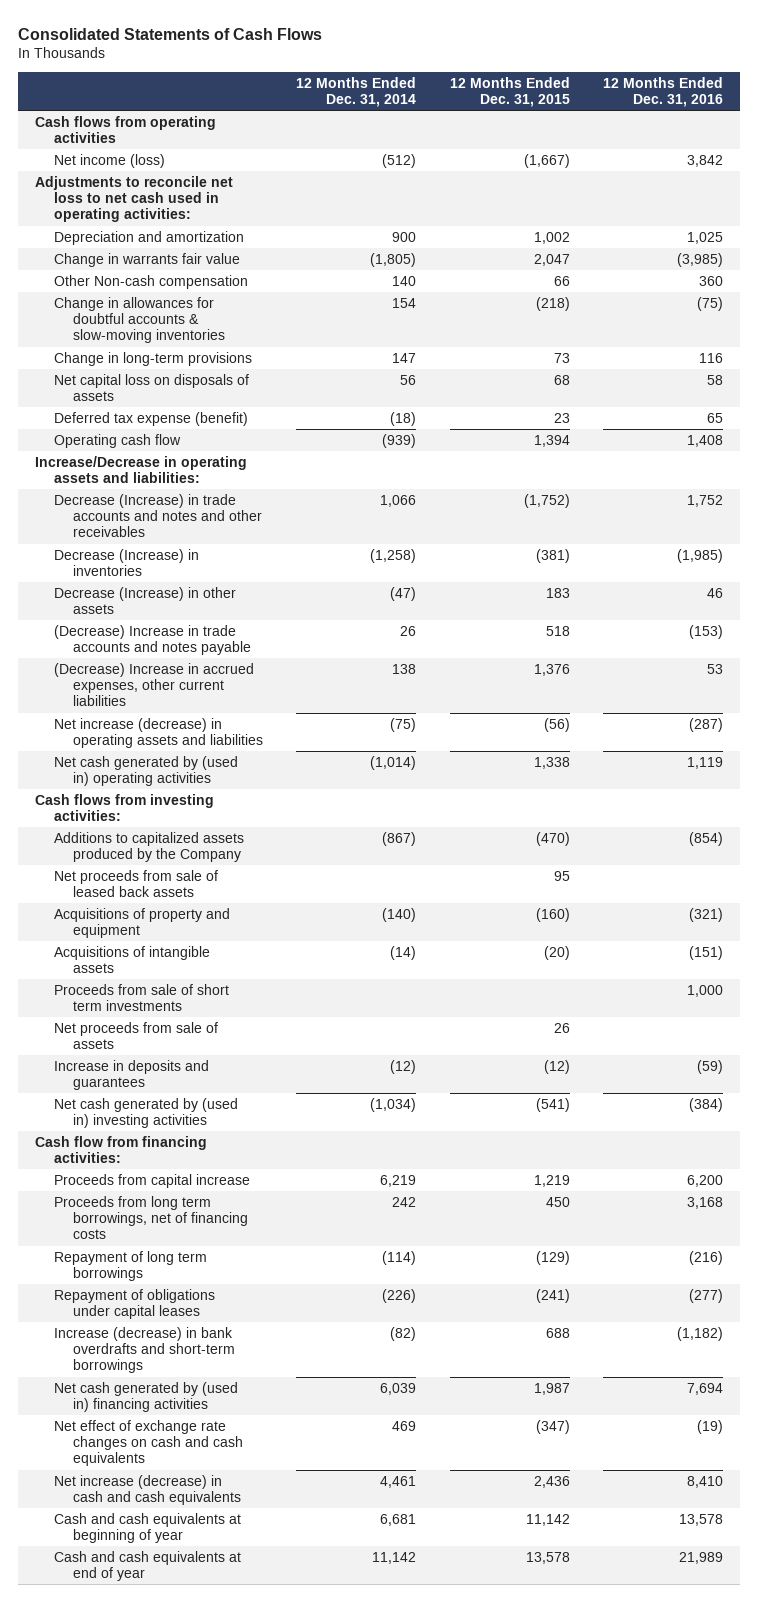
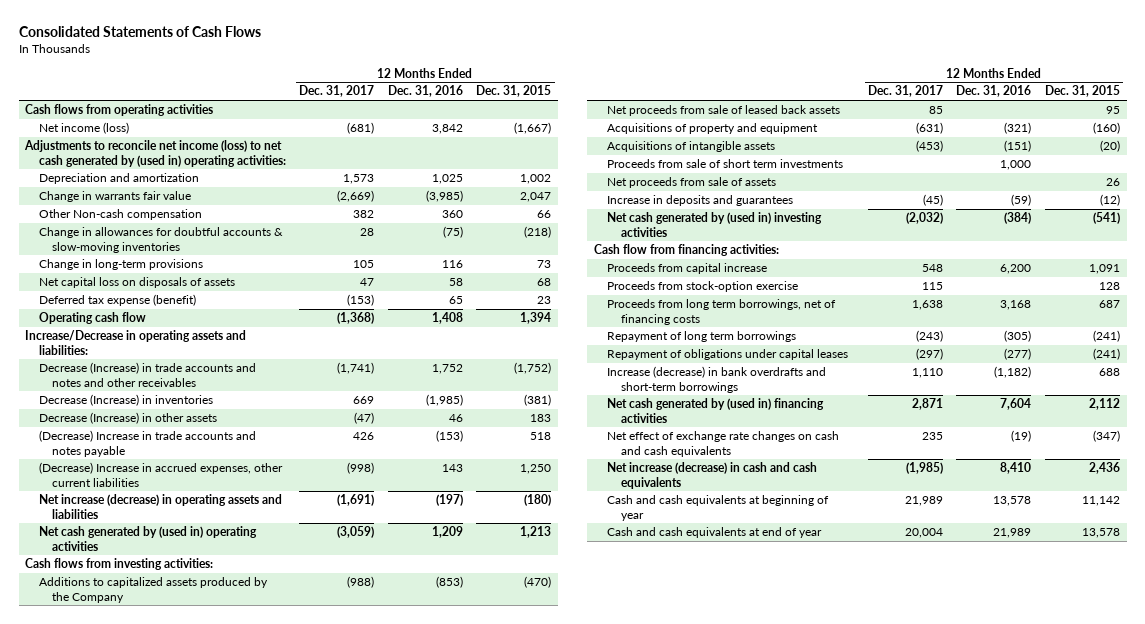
[296,76,417,108] 12 Months Ended Dec. 31, 2014 -> none
none -> [299,85,375,98] Dec. 31, 2017
[35,175,234,223] Adjustments to reconcile net loss to net cash used in operating activities: -> [24,140,286,167] Adjustments to reconcile net income (loss) to net cash generated by (used in) operating activities:
[533,663,570,676] 1,376 -> [520,464,552,475] 1,250
[707,663,724,674] 53 -> [441,464,463,473] 143
[543,717,570,732] (56) -> [524,494,552,507] (180)
[689,717,724,732] (287) -> [435,494,463,507] (197)
[533,756,570,769] 1,338 -> [520,526,552,539] 1,213
[687,756,724,769] 1,119 -> [431,526,463,539] 1,209
[689,831,724,846] (854) -> [435,576,463,589] (853)
[533,1174,570,1187] 1,219 -> [1088,264,1120,275] 1,091
none -> [607,281,799,293] Proceeds from stock-option exercise
[545,1196,570,1207] 450 -> [1098,300,1120,309] 687
[535,1250,570,1265] (129) -> [1092,330,1120,343] (241)
[689,1250,724,1265] (216) -> [1004,330,1032,343] (305)
[533,1382,570,1395] 1,987 -> [1088,398,1120,411] 2,112
[687,1382,724,1395] 7,694 -> [1000,398,1032,411] 7,604

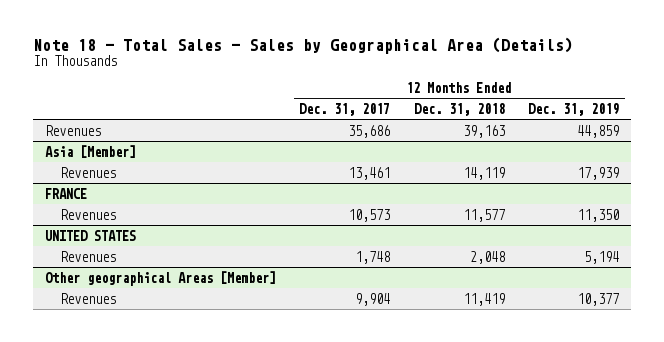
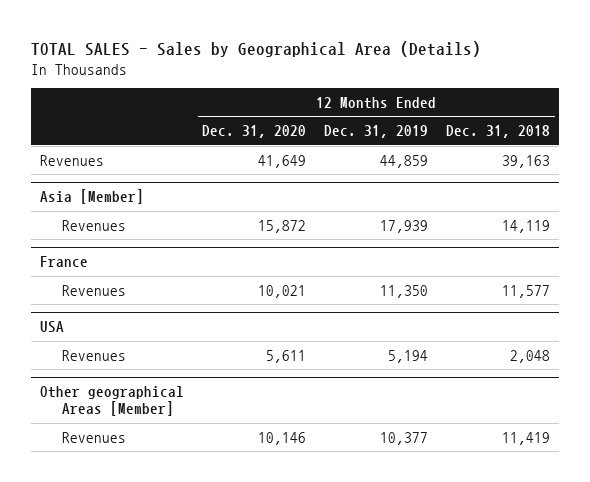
[33,36,574,54] Note 18 - Total Sales - Sales by Geographical Area (Details) -> [31,40,482,57] TOTAL SALES - Sales by Geographical Area (Details)
[299,102,391,116] Dec. 31, 2017 -> none
none -> [202,125,307,139] Dec. 31, 2020
[44,187,87,199] FRANCE -> [40,256,89,268] France
[44,229,136,241] UNITED STATES -> [40,321,65,334] USA

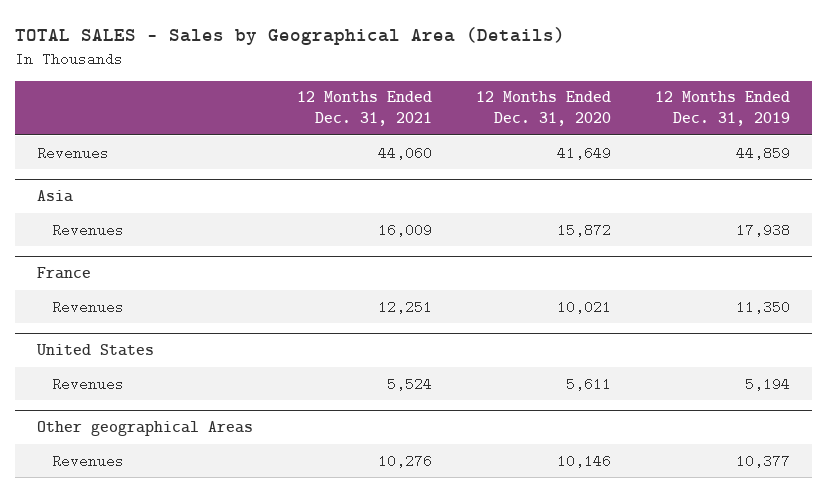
[446,125,551,139] Dec. 31, 2018 -> none
none -> [297,91,433,127] 12 Months Ended Dec. 31, 2021
[40,189,145,205] Asia [Member] -> [37,190,74,203] Asia
[380,219,429,233] 17,939 -> [736,222,791,237] 17,938
[40,321,65,334] USA -> [36,344,155,357] United States
[40,386,185,417] Other geographical Areas [Member] -> [37,421,254,437] Other geographical Areas

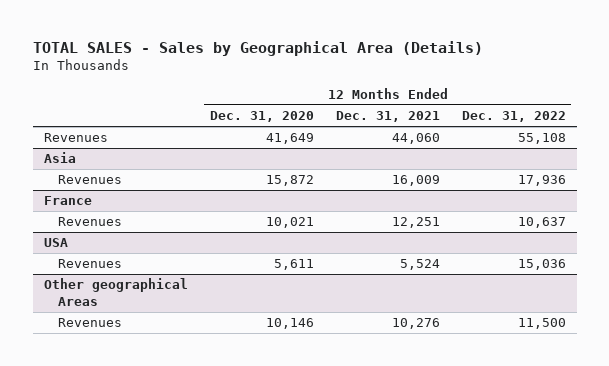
[655,91,791,127] 12 Months Ended Dec. 31, 2019 -> none
none -> [461,111,566,123] Dec. 31, 2022
[36,344,155,357] United States -> [43,238,68,248] USA

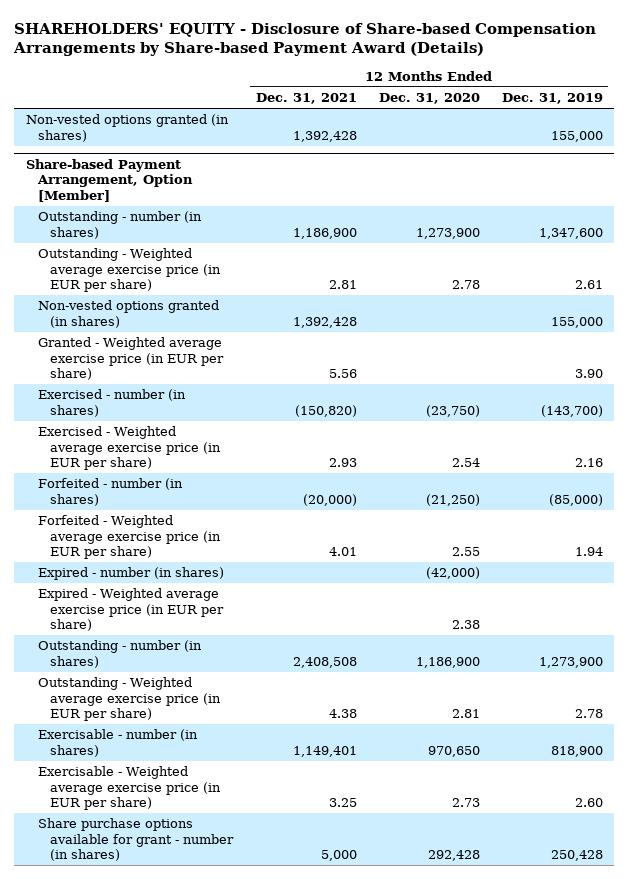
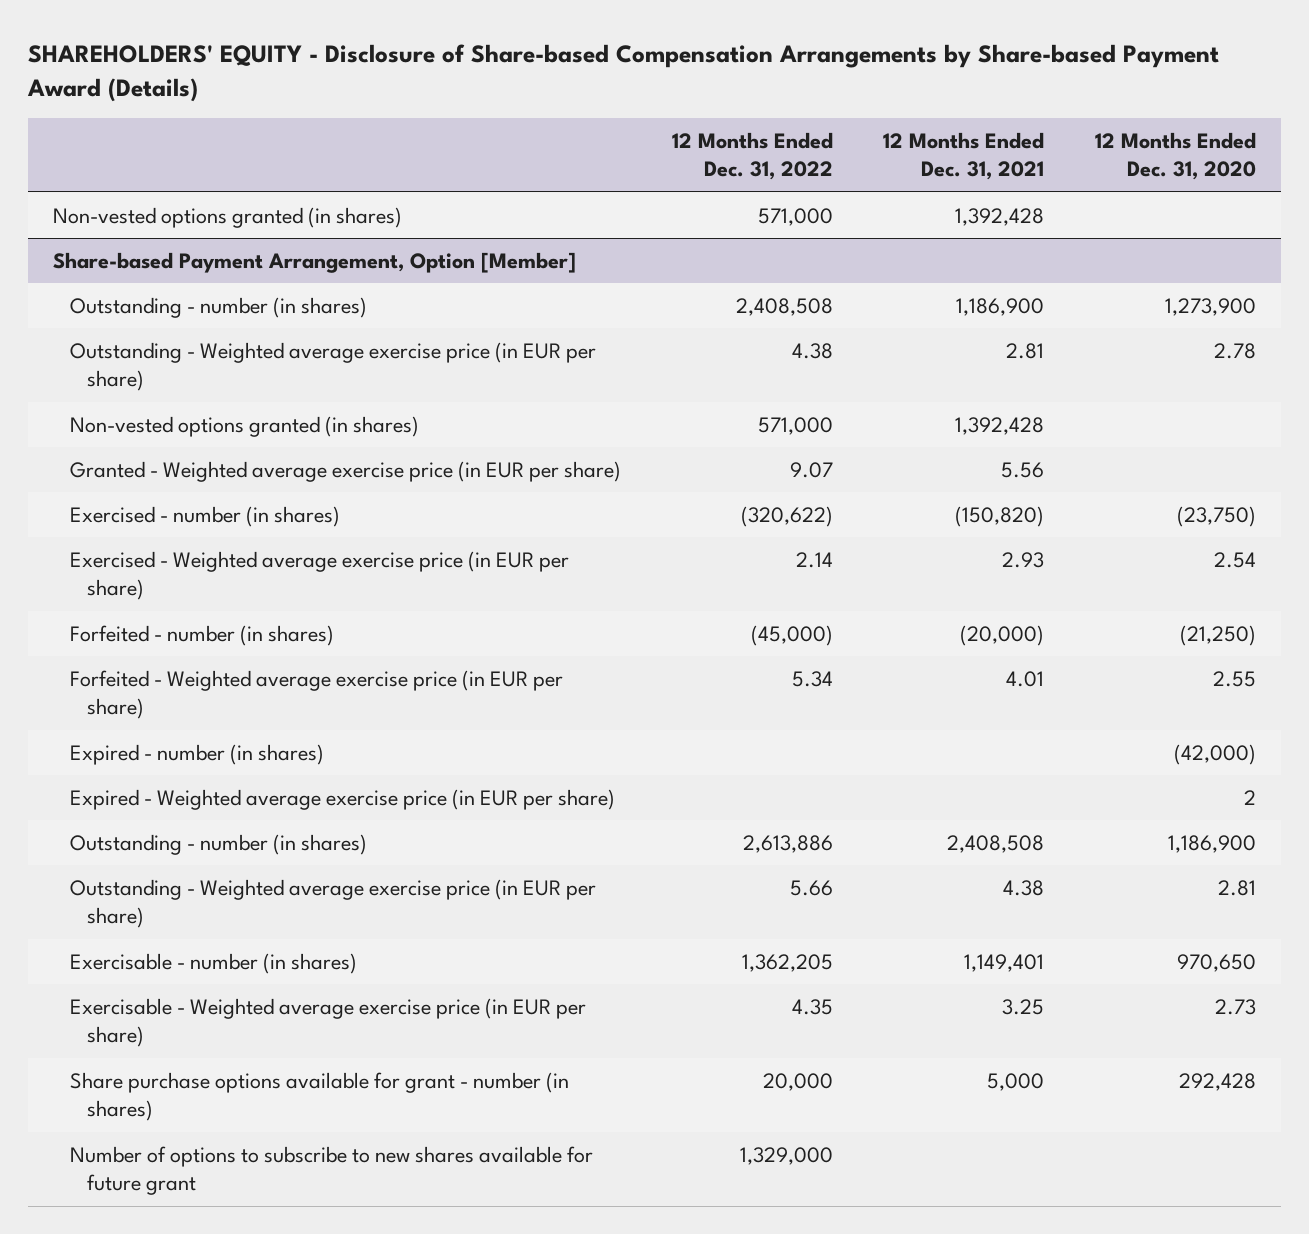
[501,92,603,104] Dec. 31, 2019 -> none
none -> [671,132,833,181] 12 Months Ended Dec. 31, 2022
[451,619,480,629] 2.38 -> [1243,789,1256,805] 2
none -> [70,1145,594,1196] Number of options to subscribe to new shares available for future grant

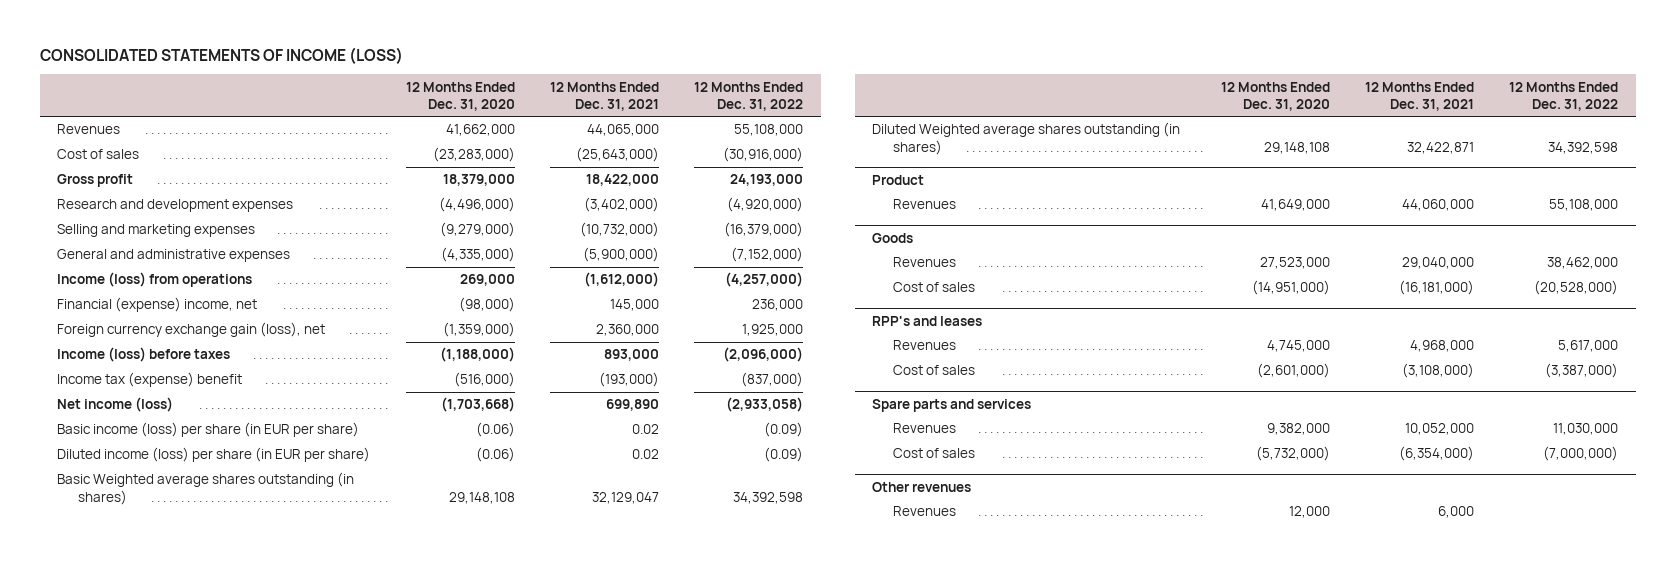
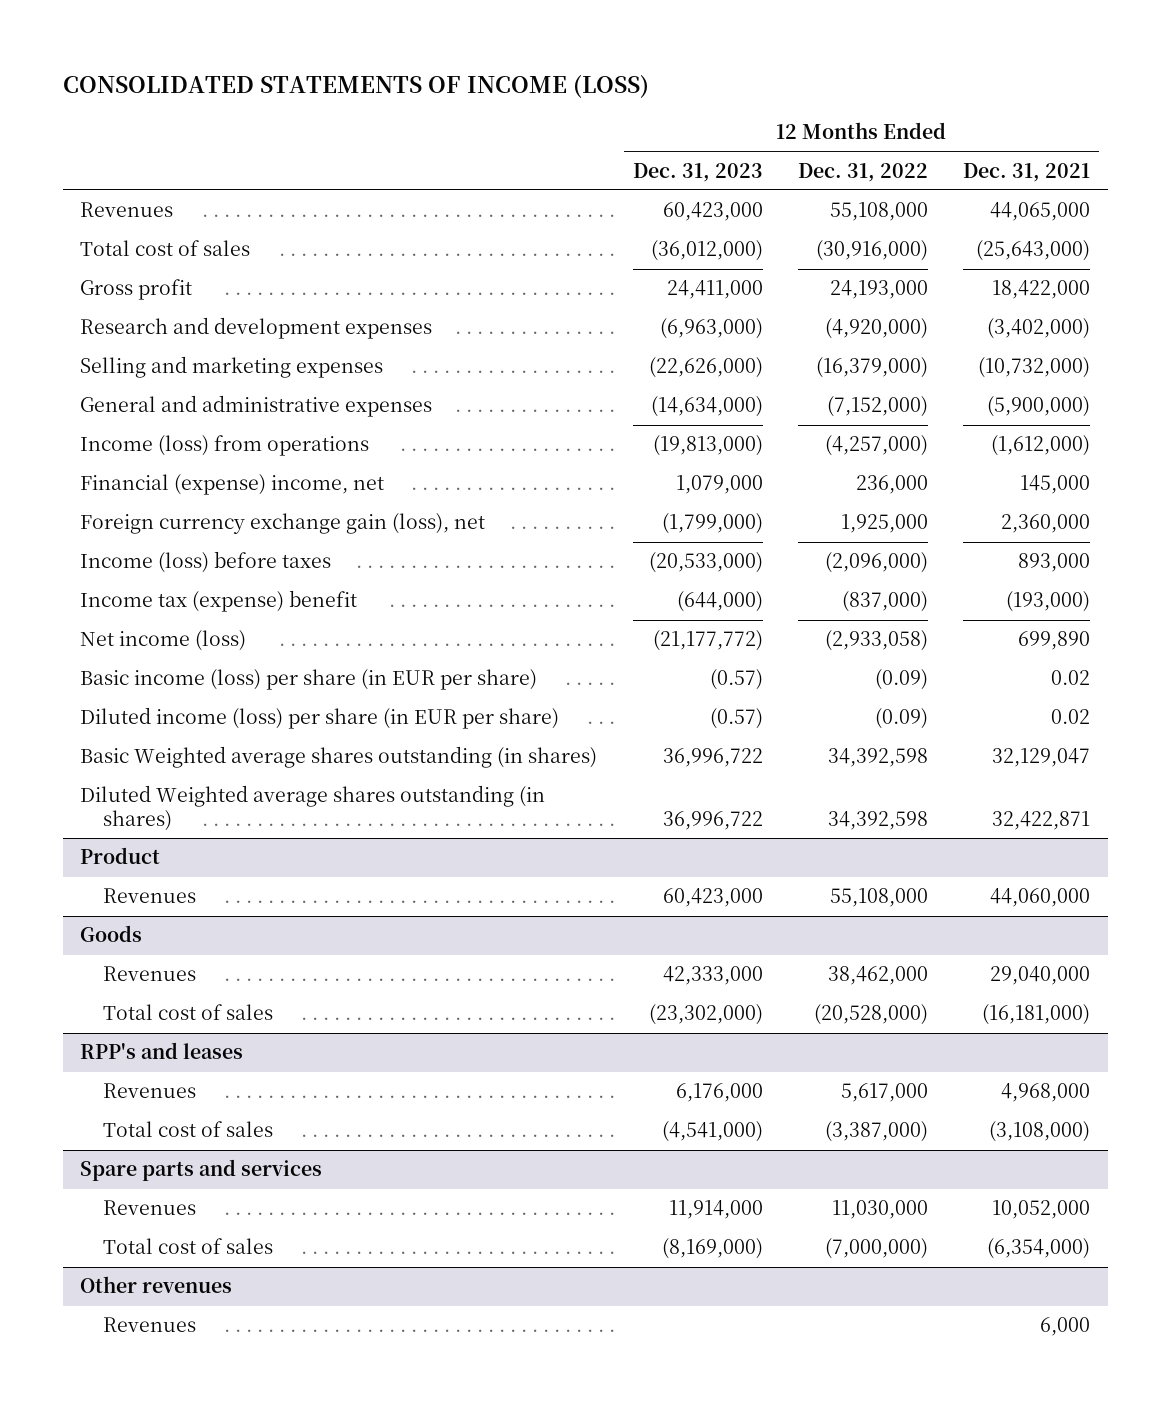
[405,81,515,111] 12 Months Ended Dec. 31, 2020 -> none
none -> [632,162,763,182] Dec. 31, 2023
[57,149,140,160] Cost of sales -> [80,240,251,257] Total cost of sales
[893,282,976,293] Cost of sales -> [103,1004,274,1021] Total cost of sales
[893,365,976,376] Cost of sales -> [103,1121,274,1138] Total cost of sales
[893,448,976,459] Cost of sales -> [103,1238,274,1255] Total cost of sales

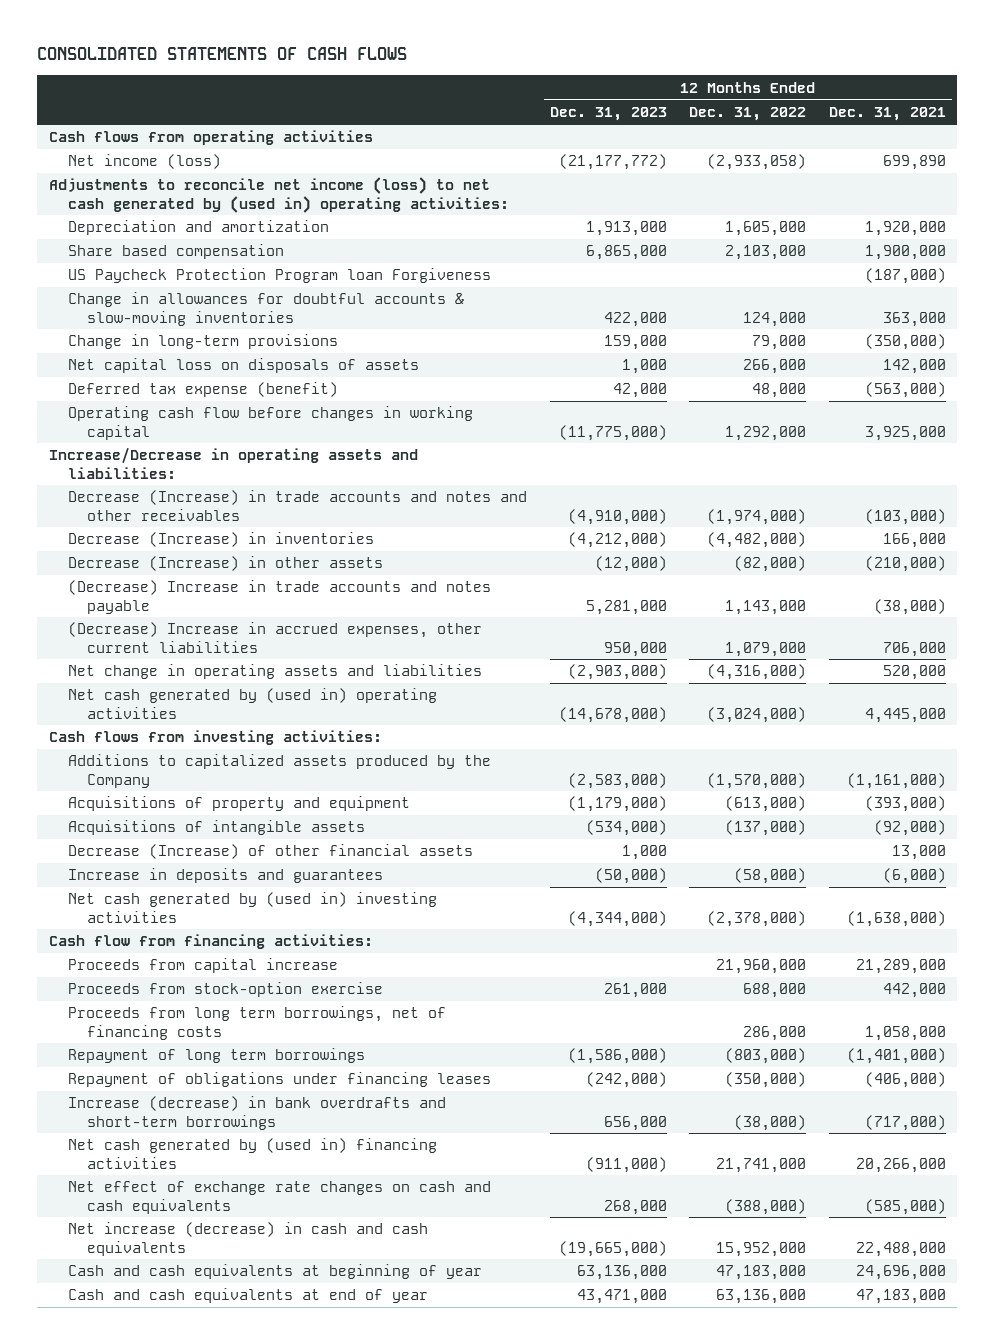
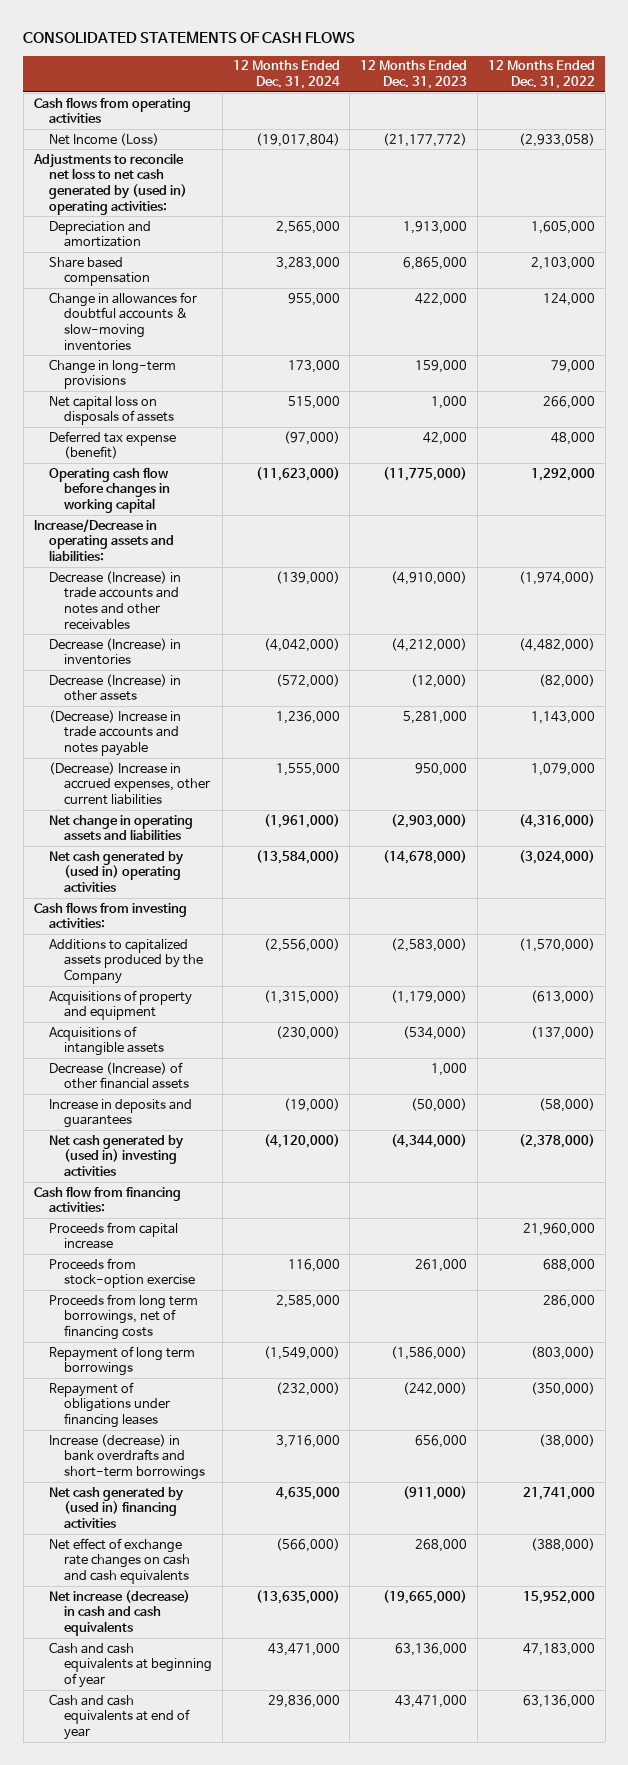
[828,107,946,122] Dec. 31, 2021 -> none
none -> [232,60,340,90] 12 Months Ended Dec. 31, 2024
[67,154,221,170] Net income (loss) -> [48,132,159,146] Net Income (Loss)
[48,177,509,213] Adjustments to reconcile net income (loss) to net cash generated by (used in) operating activities: -> [32,152,187,215] Adjustments to reconcile net loss to net cash generated by (used in) operating activities:
[67,268,491,284] US Paycheck Protection Program loan Forgiveness -> none

